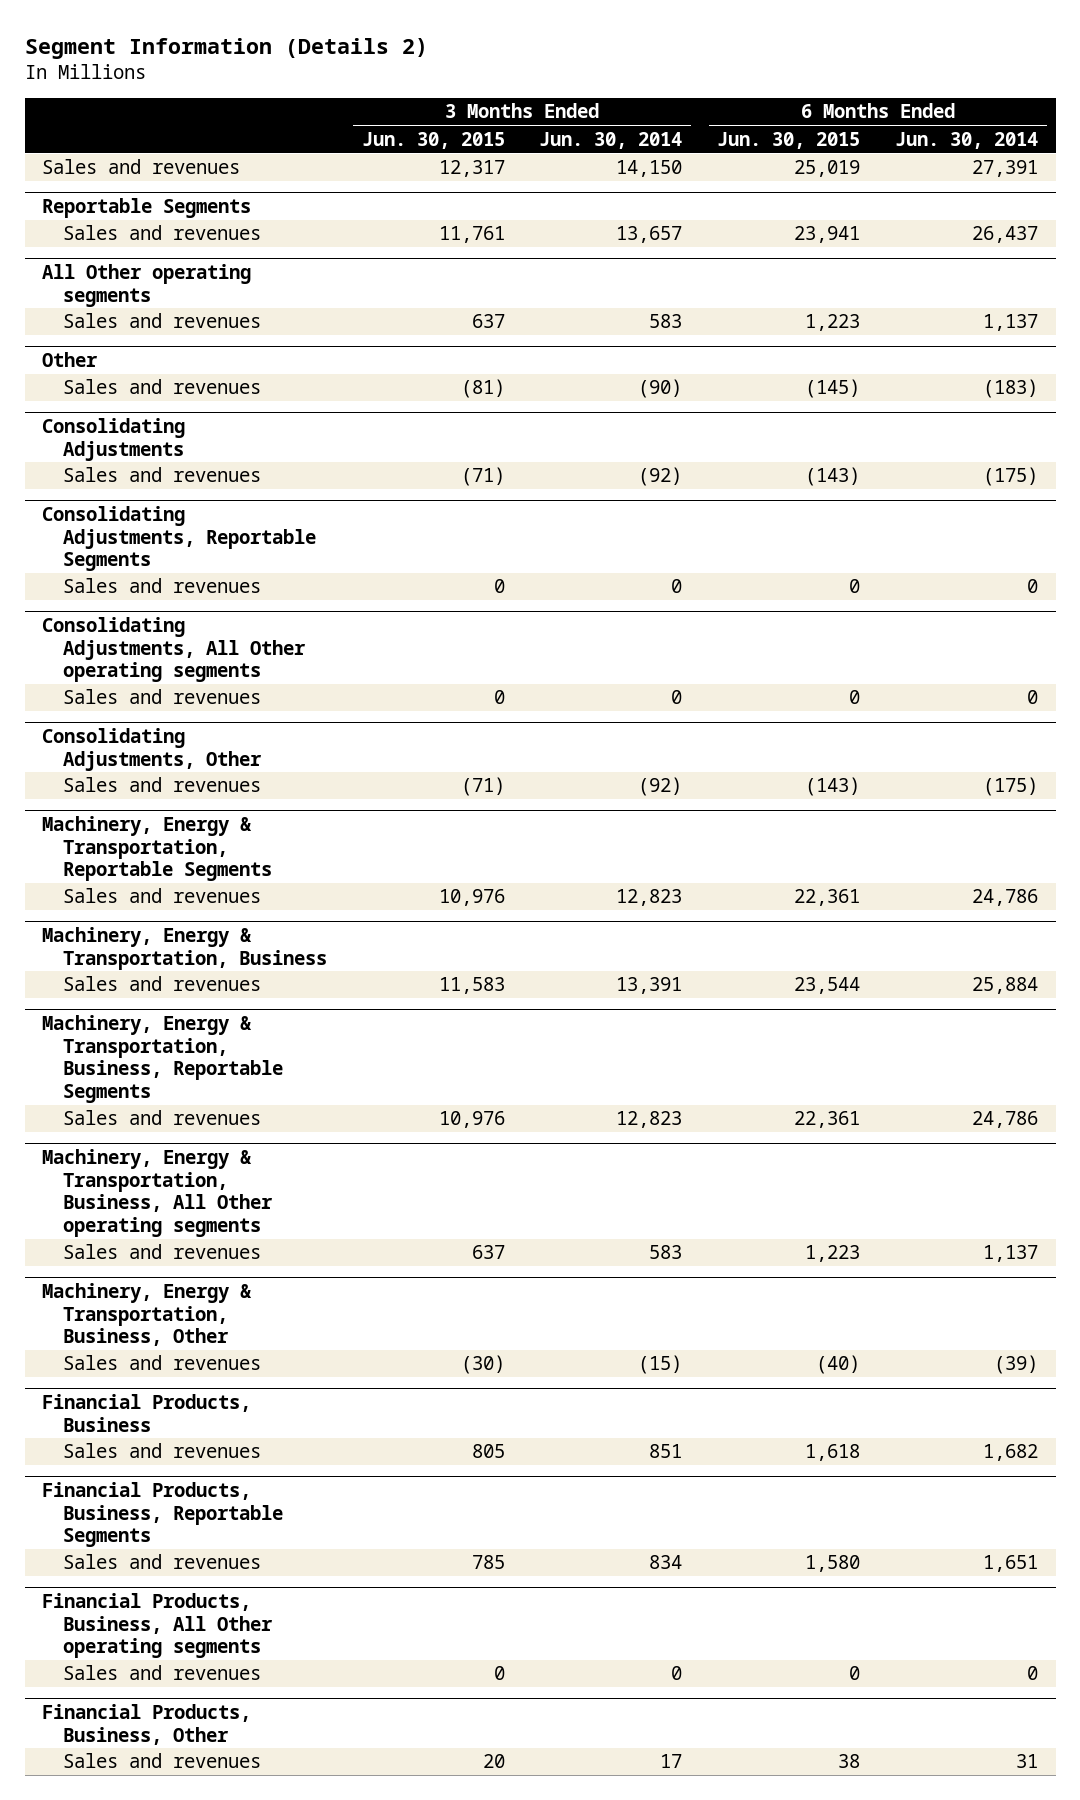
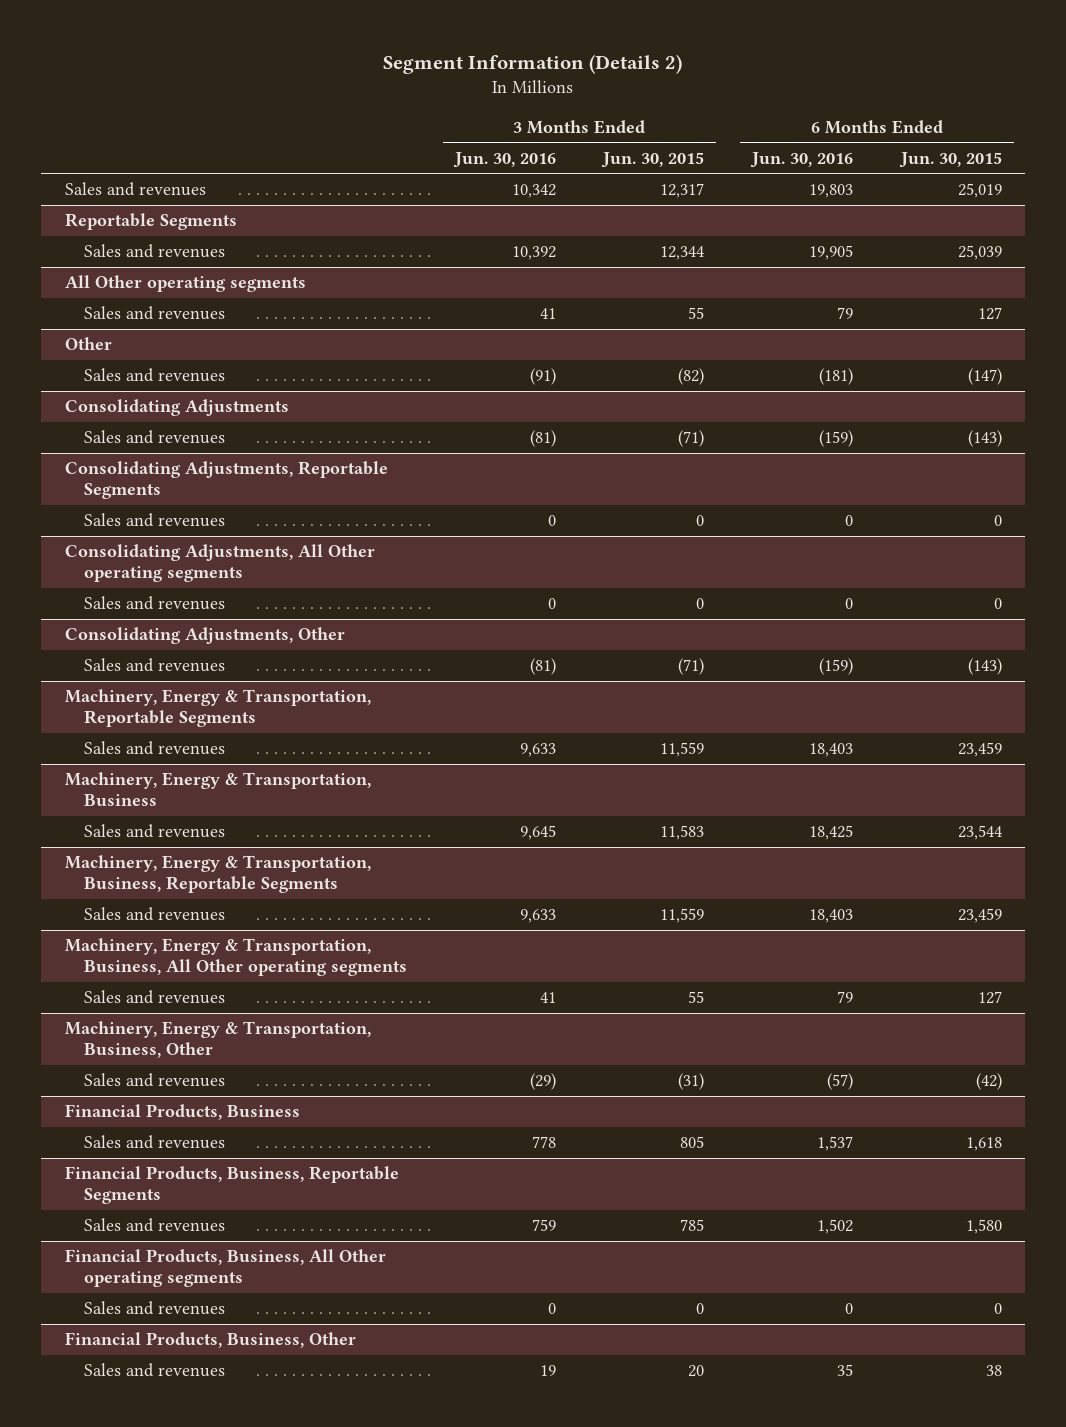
[539,131,683,149] Jun. 30, 2014 -> none
[895,131,1039,149] Jun. 30, 2014 -> none
none -> [452,151,556,168] Jun. 30, 2016
none -> [749,151,853,168] Jun. 30, 2016
[438,226,505,244] 11,761 -> [660,246,705,261] 12,344
[794,226,861,244] 23,941 -> [957,245,1002,261] 25,039
[471,314,505,329] 637 -> [688,307,705,320] 55
[805,314,861,332] 1,223 -> [977,307,1002,321] 127
[460,379,505,399] (81) -> [678,368,705,386] (82)
[805,379,861,399] (145) -> [967,368,1002,386] (147)
[438,889,505,907] 10,976 -> [660,742,705,758] 11,559
[794,889,861,907] 22,361 -> [957,742,1002,758] 23,459
[438,1111,505,1129] 10,976 -> [660,908,705,924] 11,559
[794,1111,861,1129] 22,361 -> [957,908,1002,924] 23,459
[471,1245,505,1260] 637 -> [688,991,705,1004] 55
[805,1245,861,1263] 1,223 -> [977,991,1002,1005] 127
[460,1355,505,1375] (30) -> [678,1073,705,1091] (31)
[816,1355,861,1375] (40) -> [975,1073,1002,1091] (42)

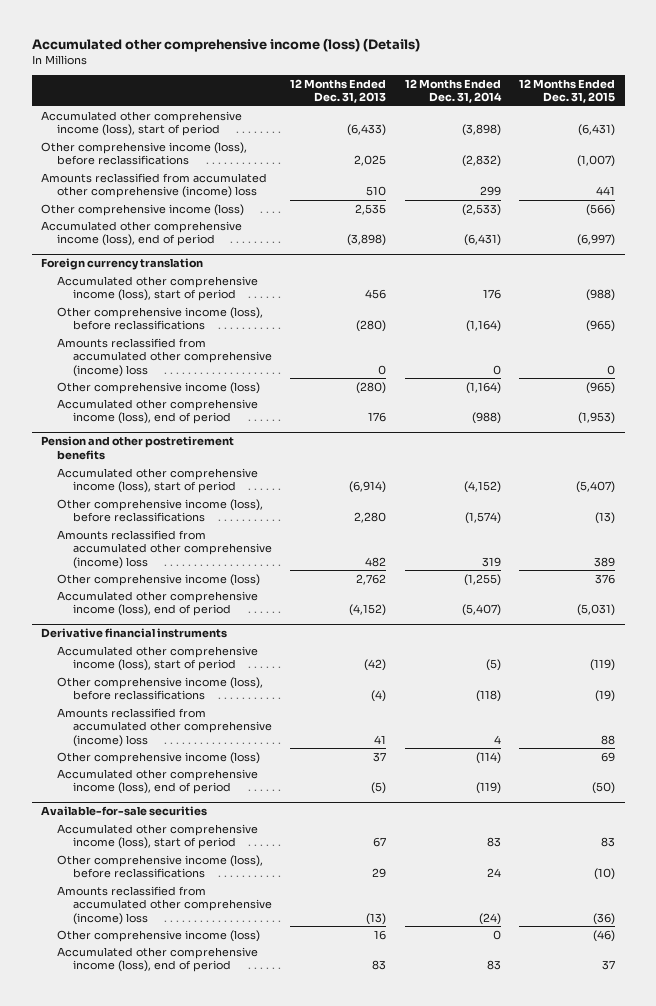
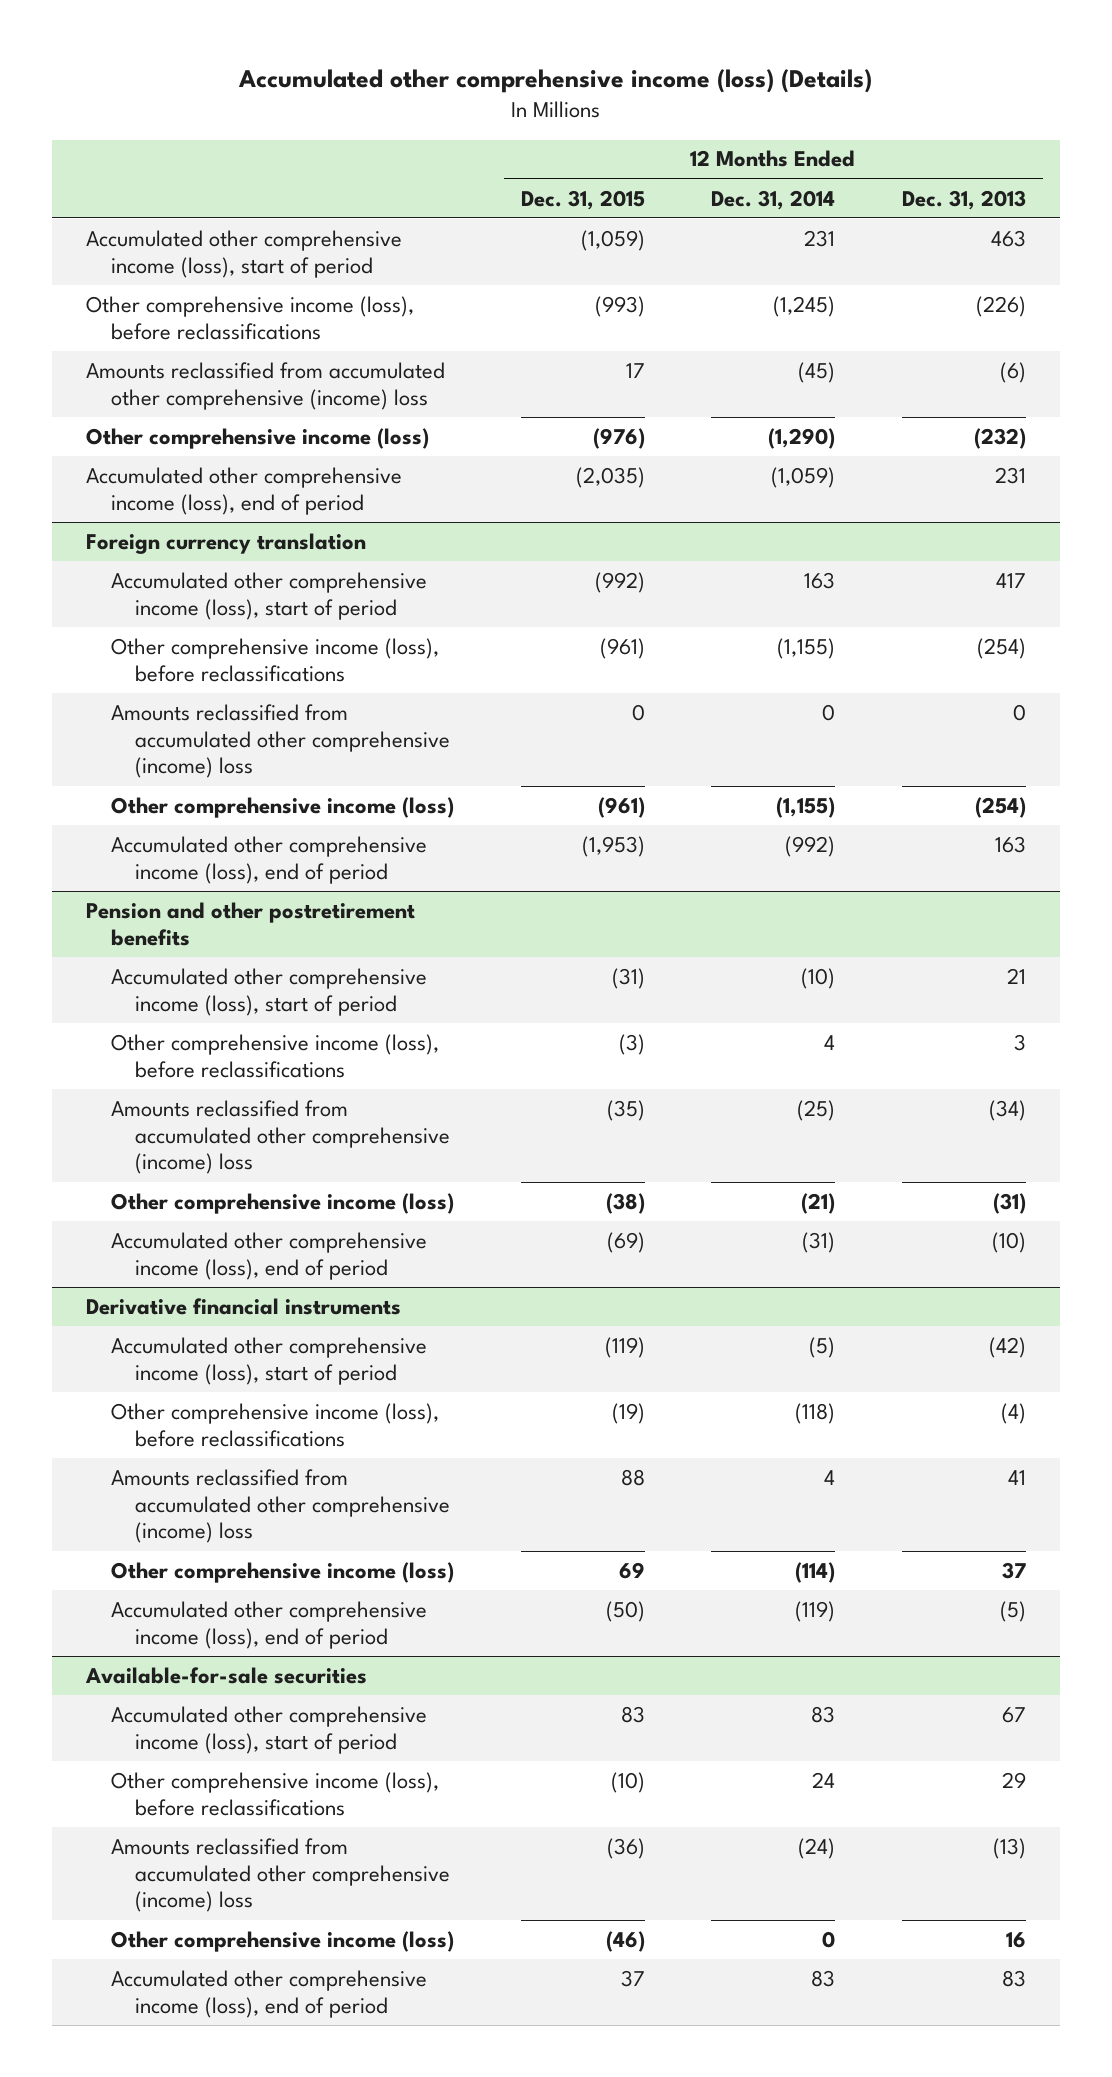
[347,124,387,137] (6,433) -> [991,229,1027,247] 463
[461,124,501,137] (3,898) -> [804,229,836,247] 231
[578,124,616,137] (6,431) -> [580,229,645,251] (1,059)
[354,155,387,167] 2,025 -> [976,295,1027,317] (226)
[461,155,501,168] (2,832) -> [773,295,836,317] (1,245)
[577,155,616,168] (1,007) -> [594,295,645,317] (993)
[366,186,387,197] 510 -> [1000,361,1027,383] (6)
[479,186,501,197] 299 -> [798,361,836,383] (45)
[596,186,616,196] 441 -> [625,362,645,378] 17
[355,203,387,215] 2,535 -> [974,427,1027,449] (232)
[461,203,501,216] (2,533) -> [768,427,836,449] (1,290)
[586,203,616,216] (566) -> [592,427,645,449] (976)
[347,234,387,247] (3,898) -> [995,466,1027,484] 231
[463,234,501,247] (6,431) -> [771,466,836,488] (1,059)
[577,234,616,247] (6,997) -> [575,466,645,488] (2,035)
[365,289,387,300] 456 -> [996,572,1027,588] 417
[482,289,501,300] 176 -> [804,571,836,589] 163
[586,289,616,302] (988) -> [594,571,645,593] (992)
[356,320,387,333] (280) -> [977,637,1027,659] (254)
[465,320,501,333] (1,164) -> [777,637,836,659] (1,155)
[586,320,616,333] (965) -> [599,637,645,659] (961)
[356,381,387,394] (280) -> [975,796,1027,818] (254)
[465,381,501,394] (1,164) -> [776,796,836,818] (1,155)
[586,381,616,394] (965) -> [597,796,645,818] (961)
[368,412,387,423] 176 -> [995,835,1027,853] 163
[471,412,501,425] (988) -> [785,835,836,857] (992)
[349,481,387,494] (6,914) -> [1007,967,1027,984] 21
[463,481,501,494] (4,152) -> [801,967,836,989] (10)
[576,481,616,494] (5,407) -> [611,967,645,989] (31)
[354,512,387,524] 2,280 -> [1014,1033,1027,1051] 3
[464,512,501,525] (1,574) -> [824,1034,836,1050] 4
[595,512,616,525] (13) -> [618,1033,645,1055] (3)
[365,556,387,567] 482 -> [989,1099,1027,1121] (34)
[481,556,501,567] 319 -> [797,1099,836,1121] (25)
[594,556,616,567] 389 -> [606,1099,645,1121] (35)
[356,573,387,585] 2,762 -> [993,1192,1027,1214] (31)
[463,573,501,586] (1,255) -> [801,1192,836,1214] (21)
[595,573,616,584] 376 -> [605,1192,645,1214] (38)
[349,604,387,617] (4,152) -> [992,1231,1027,1253] (10)
[461,604,501,617] (5,407) -> [802,1231,836,1253] (31)
[577,604,616,617] (5,031) -> [606,1231,645,1253] (69)

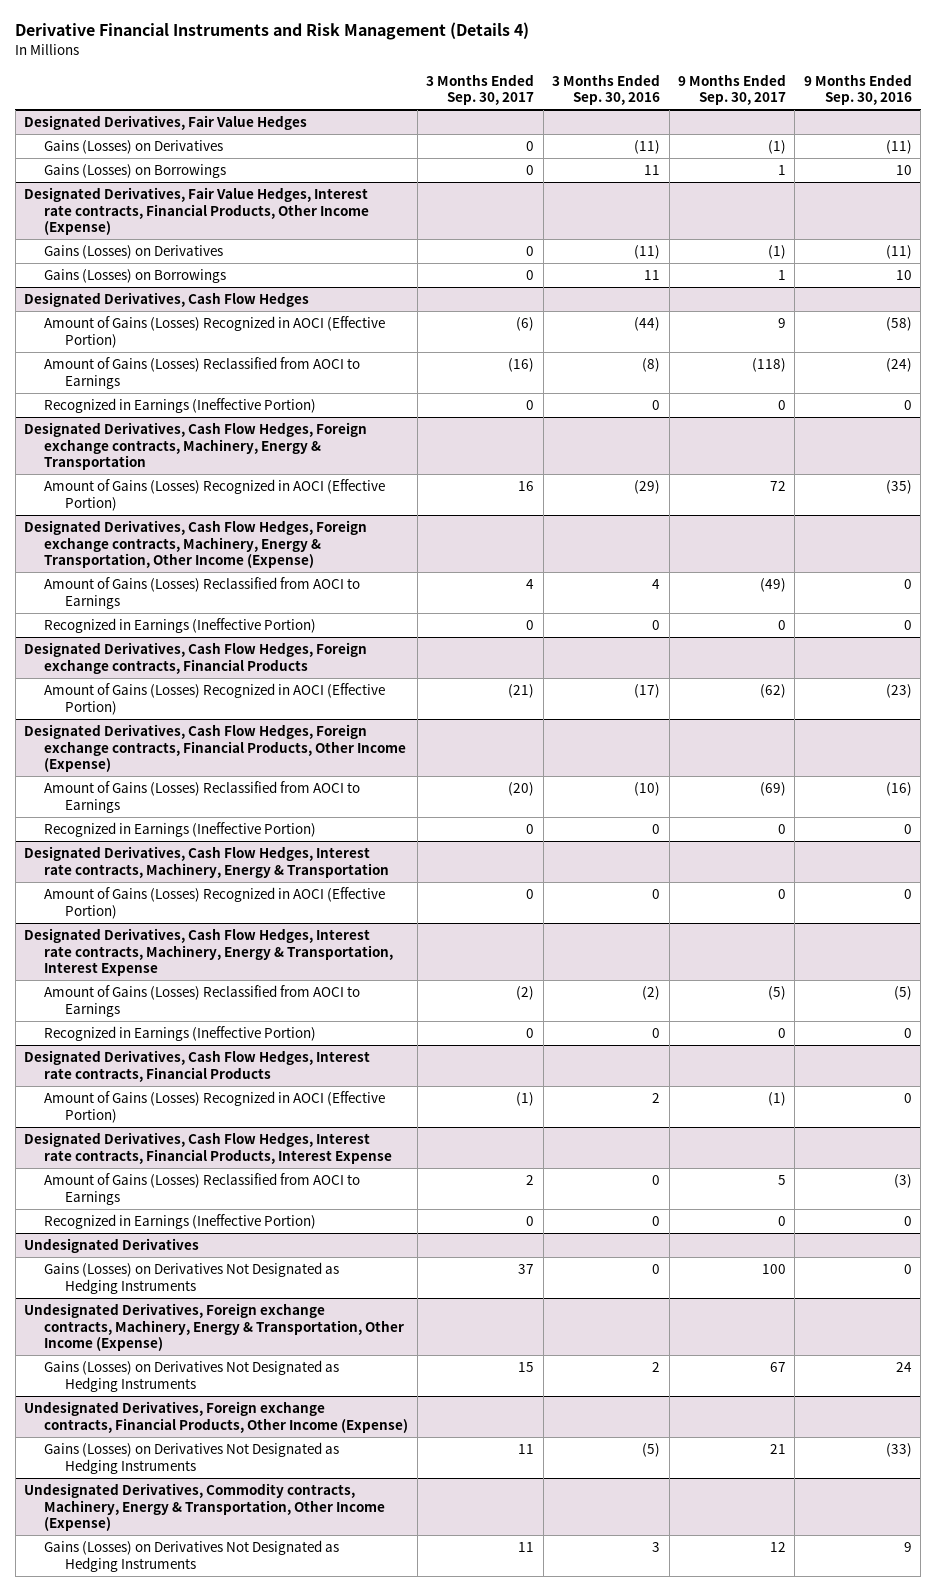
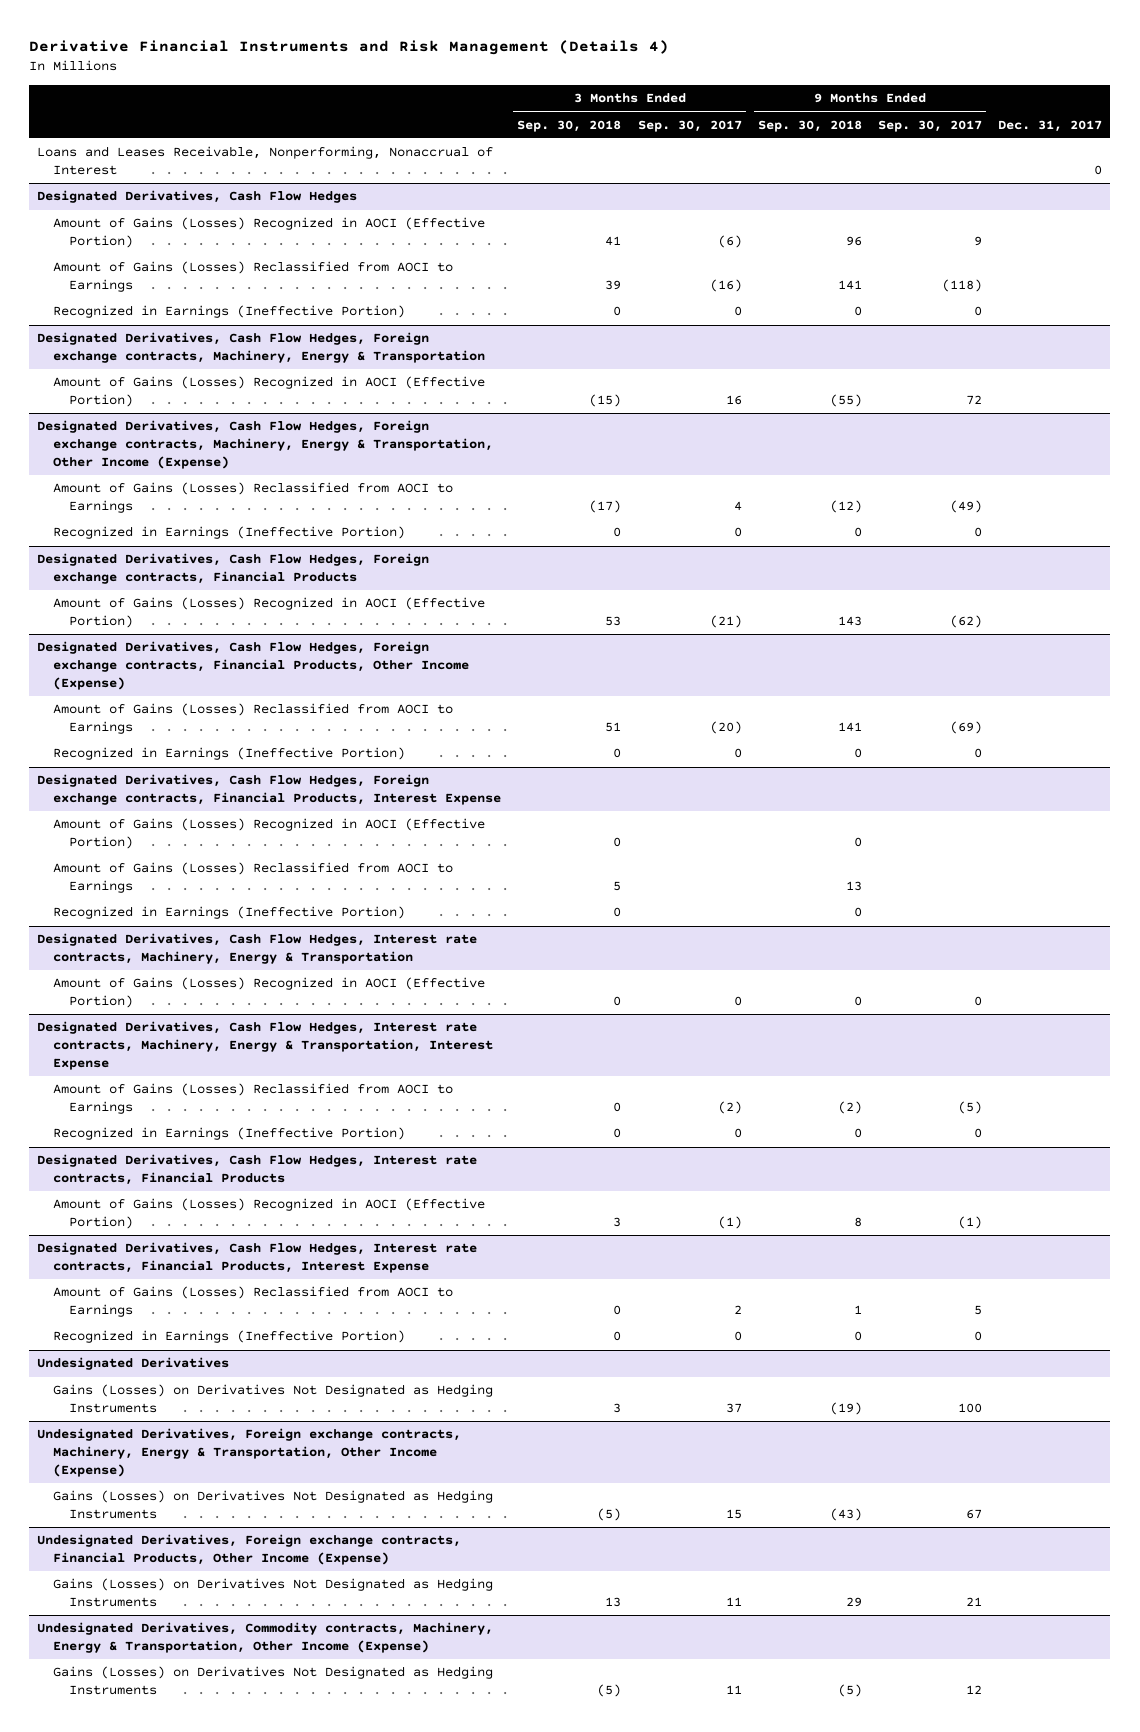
[552,73,661,106] 3 Months Ended Sep. 30, 2016 -> none
[803,73,912,106] 9 Months Ended Sep. 30, 2016 -> none
none -> [517,119,622,132] Sep. 30, 2018
none -> [757,119,862,132] Sep. 30, 2018
none -> [998,119,1103,132] Dec. 31, 2017
[23,114,307,130] Designated Derivatives, Fair Value Hedges -> none
[44,139,224,154] Gains (Losses) on Derivatives -> none
[44,163,227,178] Gains (Losses) on Borrowings -> none
[23,186,370,236] Designated Derivatives, Fair Value Hedges, Interest rate contracts, Financial Products, Other Income (Expense) -> none
[44,244,224,259] Gains (Losses) on Derivatives -> none
[44,268,227,283] Gains (Losses) on Borrowings -> none
none -> [37,146,494,176] Loans and Leases Receivable, Nonperforming, Nonaccrual of Interest
none -> [37,774,502,806] Designated Derivatives, Cash Flow Hedges, Foreign exchange contracts, Financial Products, Interest Expense
none -> [53,818,486,850] Amount of Gains (Losses) Recognized in AOCI (Effective Portion)
none -> [53,862,454,894] Amount of Gains (Losses) Reclassified from AOCI to Earnings
none -> [53,906,406,920] Recognized in Earnings (Ineffective Portion)

